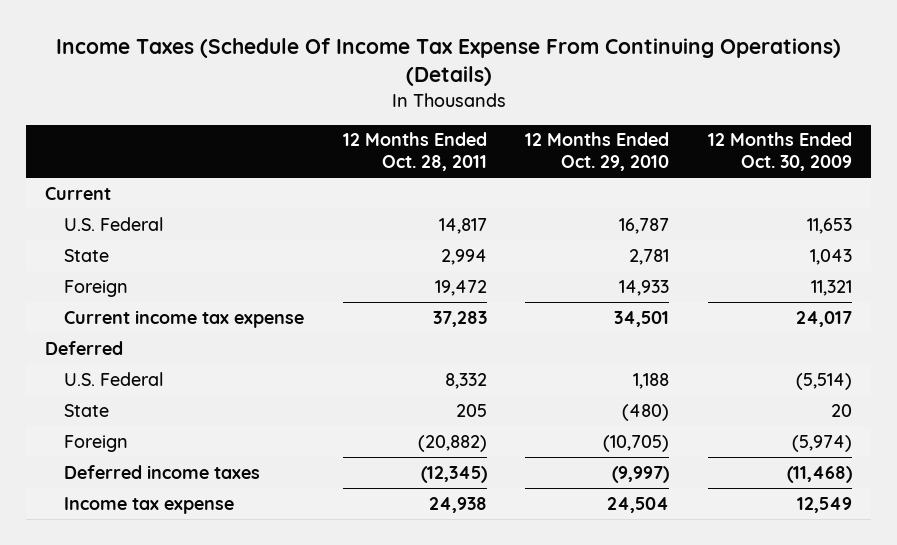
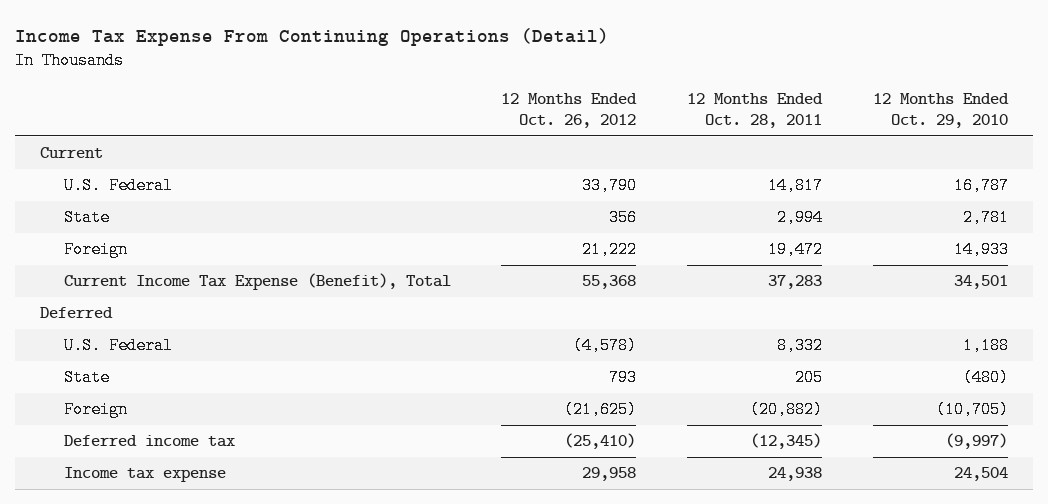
[55,38,841,87] Income Taxes (Schedule Of Income Tax Expense From Continuing Operations) (Details) -> [14,27,609,46] Income Tax Expense From Continuing Operations (Detail)
[707,132,852,172] 12 Months Ended Oct. 30, 2009 -> none
none -> [501,92,638,128] 12 Months Ended Oct. 26, 2012
[63,309,304,328] Current income tax expense -> [63,273,451,291] Current Income Tax Expense (Benefit), Total
[63,464,260,479] Deferred income taxes -> [63,435,235,448] Deferred income tax

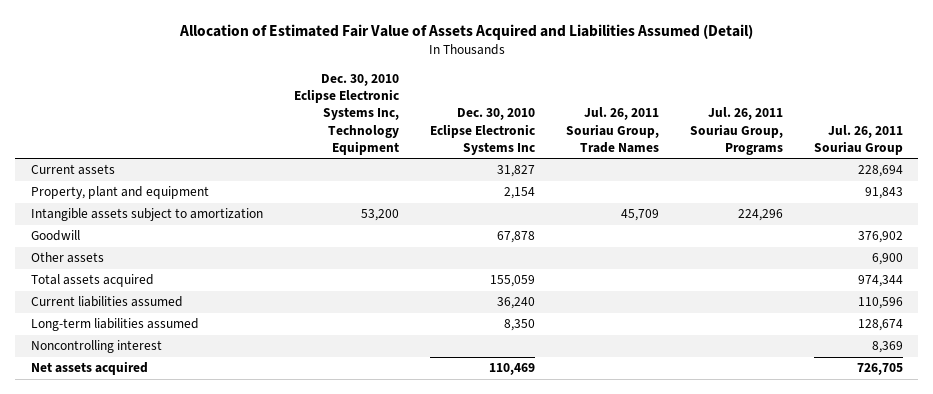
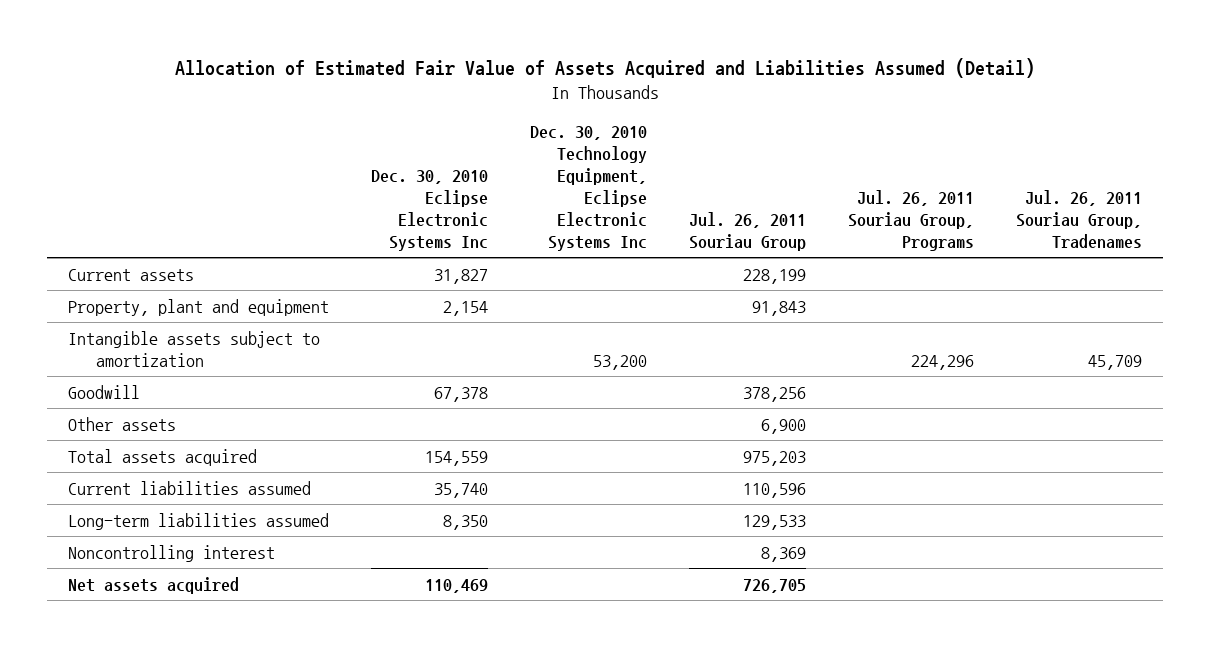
[293,73,399,155] Dec. 30, 2010 Eclipse Electronic Systems Inc, Technology Equipment -> none
[565,107,659,153] Jul. 26, 2011 Souriau Group, Trade Names -> none
none -> [530,126,648,251] Dec. 30, 2010 Technology Equipment, Eclipse Electronic Systems Inc
none -> [1016,189,1143,248] Jul. 26, 2011 Souriau Group, Tradenames
[857,165,903,178] 228,694 -> [743,268,807,284] 228,199
[496,231,535,244] 67,878 -> [433,386,488,402] 67,378
[857,231,903,244] 376,902 -> [743,386,807,402] 378,256
[489,275,535,288] 155,059 -> [424,450,488,466] 154,559
[857,275,903,288] 974,344 -> [743,450,807,466] 975,203
[496,297,535,310] 36,240 -> [433,482,488,498] 35,740
[857,319,903,332] 128,674 -> [743,514,807,530] 129,533

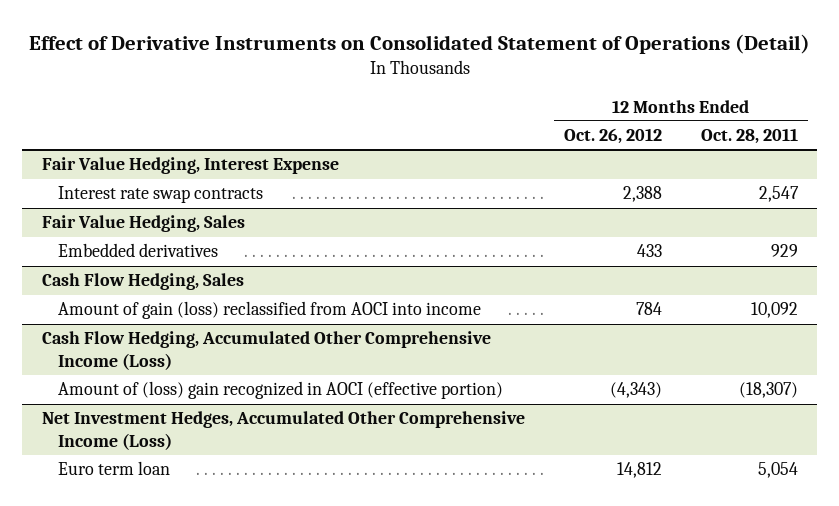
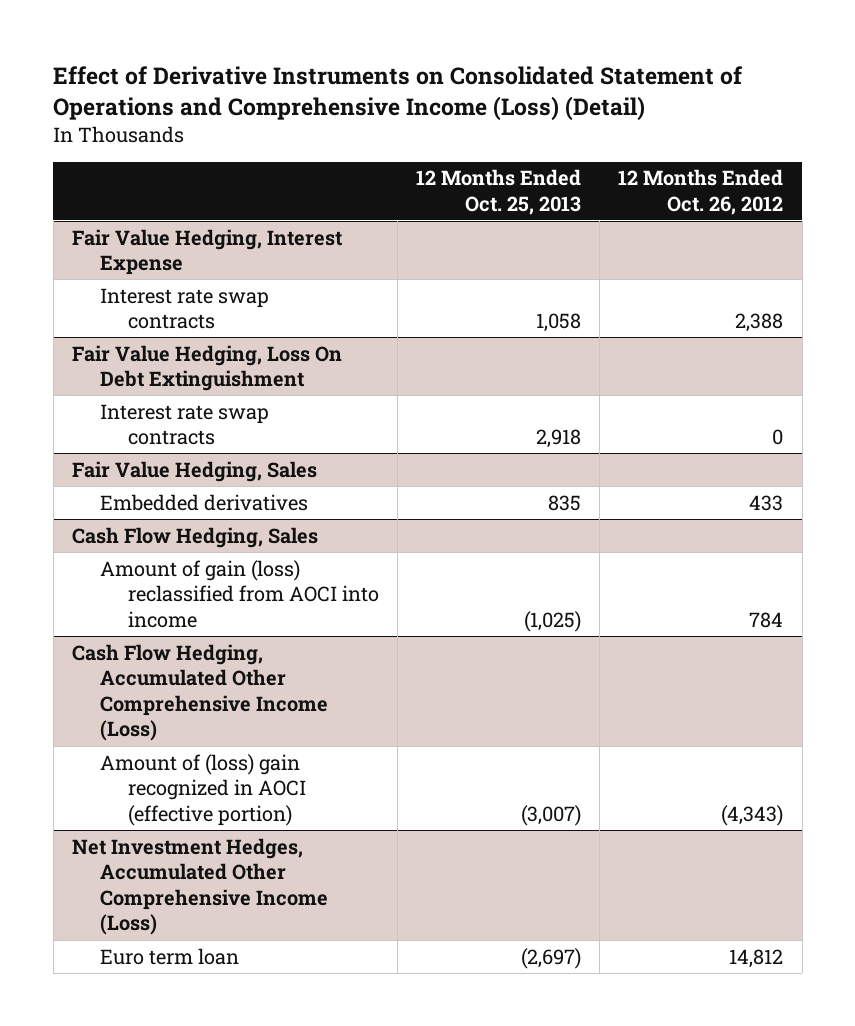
[28,34,810,55] Effect of Derivative Instruments on Consolidated Statement of Operations (Detail) -> [53,65,744,121] Effect of Derivative Instruments on Consolidated Statement of Operations and Comprehensive Income (Loss) (Detail)
[700,128,798,145] Oct. 28, 2011 -> none
none -> [416,169,582,215] 12 Months Ended Oct. 25, 2013
none -> [71,344,342,392] Fair Value Hedging, Loss On Debt Extinguishment
none -> [99,403,269,446] Interest rate swap contracts

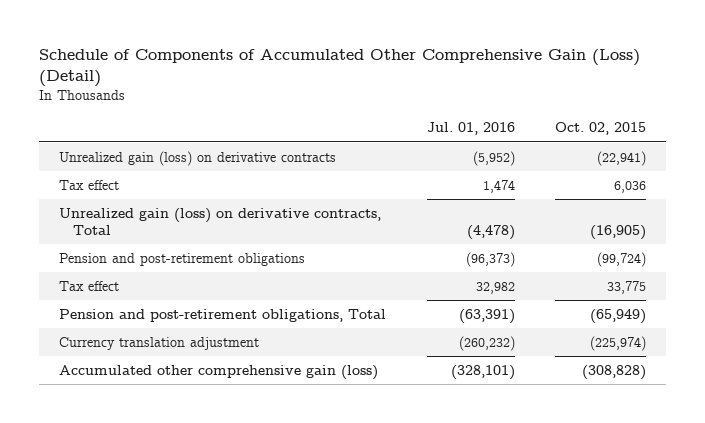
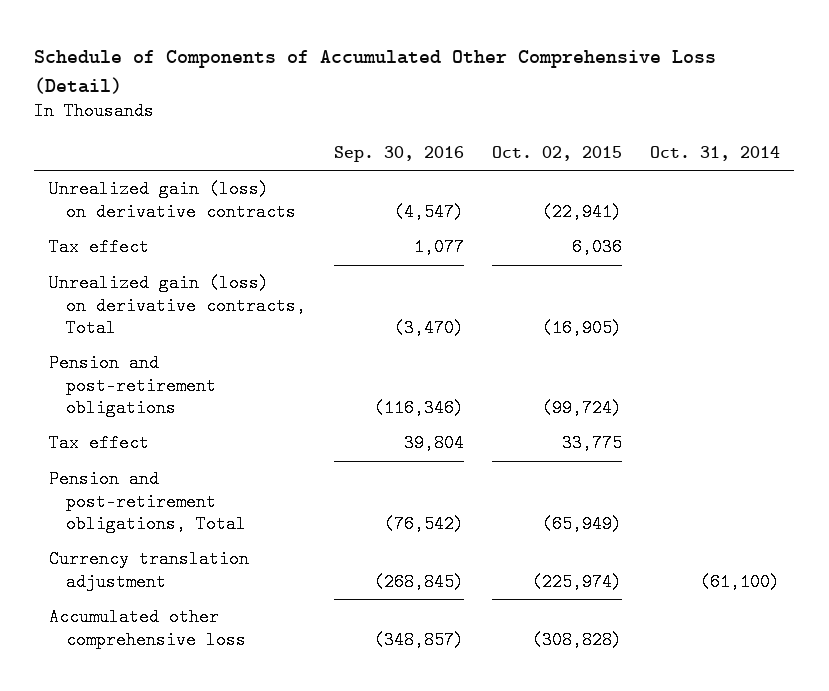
[38,48,640,88] Schedule of Components of Accumulated Other Comprehensive Gain (Loss) (Detail) -> [34,49,717,94] Schedule of Components of Accumulated Other Comprehensive Loss (Detail)
[426,122,515,136] Jul. 01, 2016 -> none
none -> [333,146,464,163] Sep. 30, 2016
none -> [650,146,781,162] Oct. 31, 2014
[58,364,378,380] Accumulated other comprehensive gain (loss) -> [48,608,246,649] Accumulated other comprehensive loss

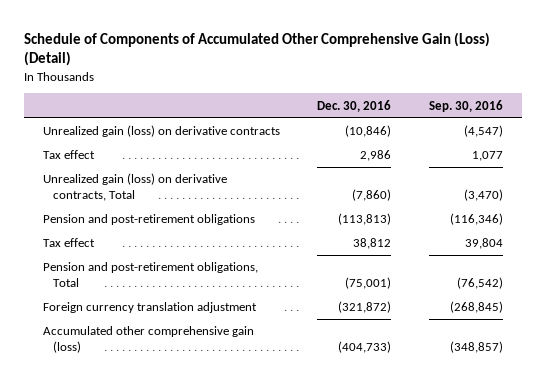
[34,49,717,94] Schedule of Components of Accumulated Other Comprehensive Loss (Detail) -> [23,31,490,67] Schedule of Components of Accumulated Other Comprehensive Gain (Loss) (Detail)
[491,146,622,162] Oct. 02, 2015 -> none
[650,146,781,162] Oct. 31, 2014 -> none
none -> [317,99,392,112] Dec. 30, 2016
[48,550,249,591] Currency translation adjustment -> [42,302,257,314] Foreign currency translation adjustment
[48,608,246,649] Accumulated other comprehensive loss -> [42,326,254,354] Accumulated other comprehensive gain (loss)

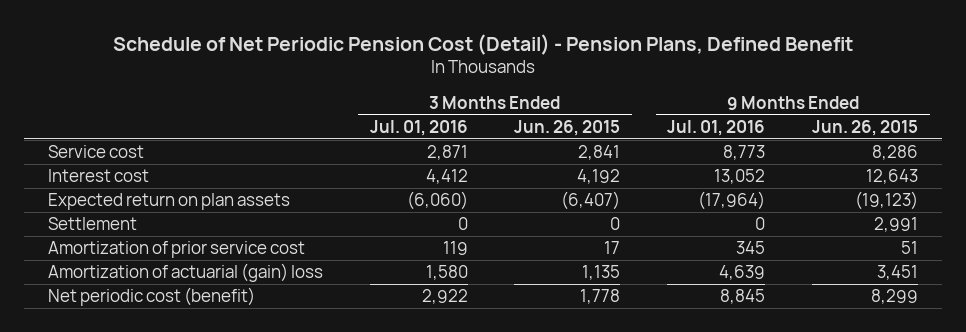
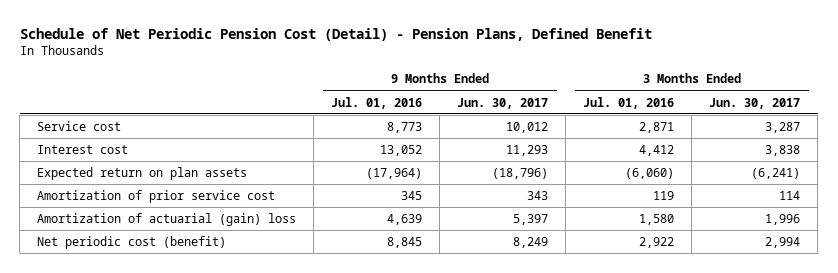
[514,119,621,136] Jun. 26, 2015 -> none
[812,119,919,136] Jun. 26, 2015 -> none
none -> [457,97,549,109] Jun. 30, 2017
none -> [709,97,801,109] Jun. 30, 2017
[47,217,137,231] Settlement -> none

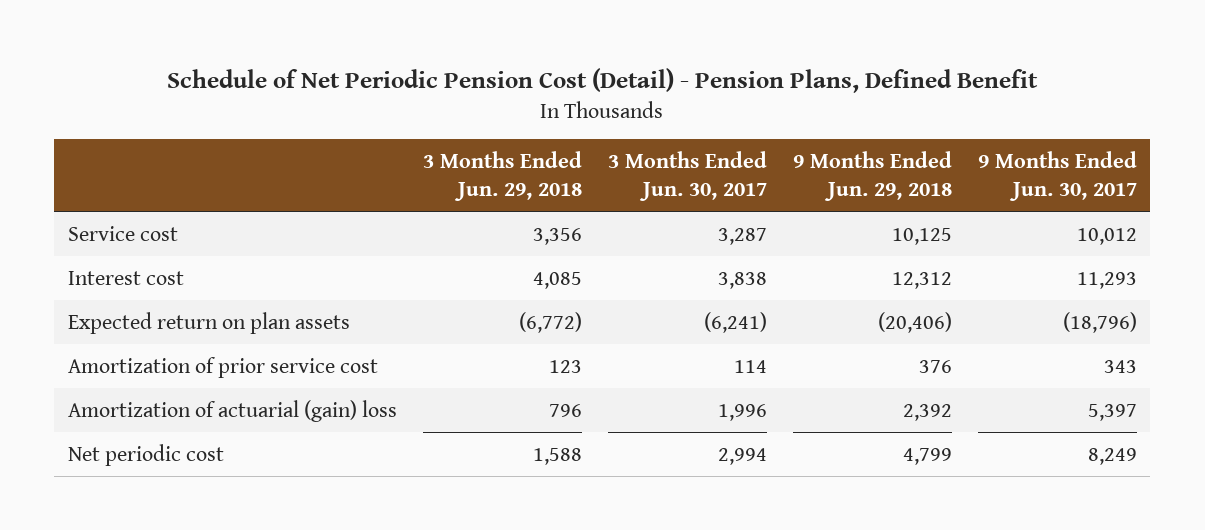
[331,96,423,109] Jul. 01, 2016 -> none
[583,96,675,109] Jul. 01, 2016 -> none
none -> [422,151,582,201] 3 Months Ended Jun. 29, 2018
none -> [793,151,953,201] 9 Months Ended Jun. 29, 2018
[37,236,227,250] Net periodic cost (benefit) -> [67,443,224,466] Net periodic cost

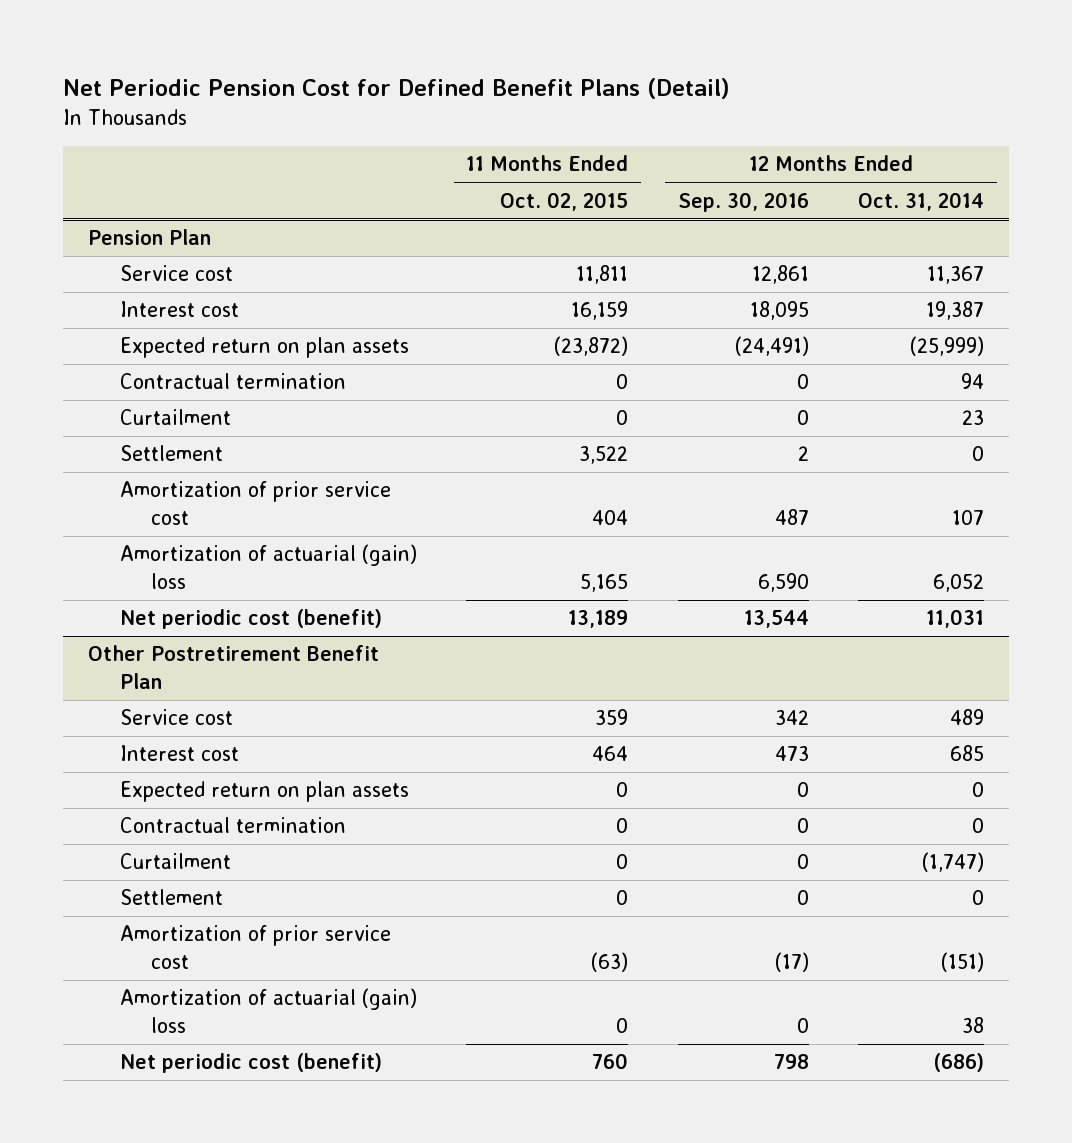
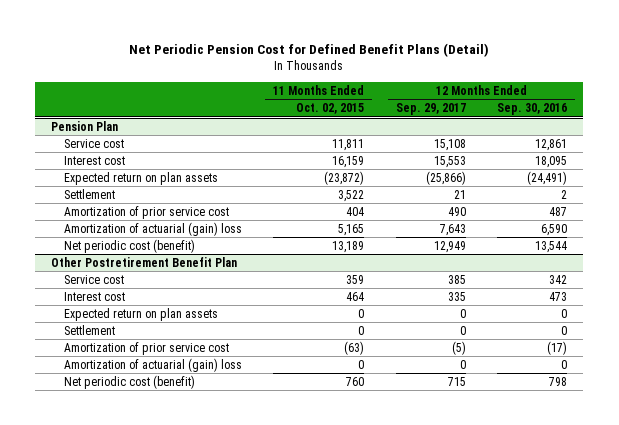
[858,191,985,211] Oct. 31, 2014 -> none
none -> [395,103,466,116] Sep. 29, 2017
[119,373,346,390] Contractual termination -> none
[119,409,231,426] Curtailment -> none
[119,817,346,834] Contractual termination -> none
[119,853,231,870] Curtailment -> none

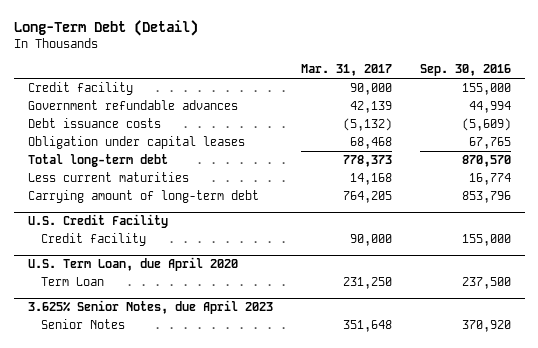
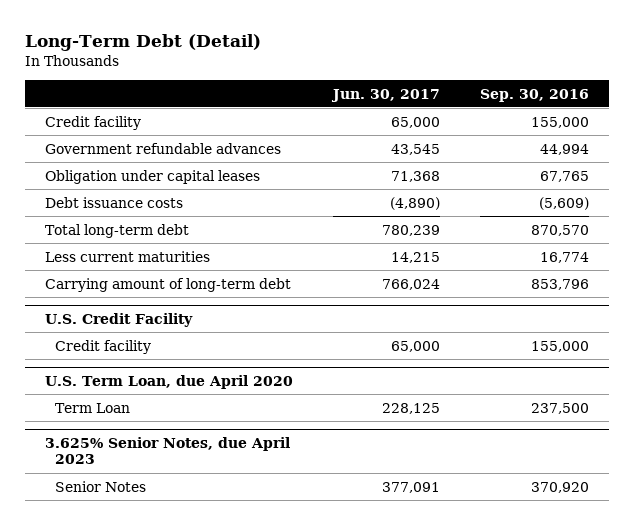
[300,64,392,77] Mar. 31, 2017 -> none
none -> [330,88,440,102] Jun. 30, 2017
[27,118,161,129] Debt issuance costs -> [44,196,183,208] Debt issuance costs

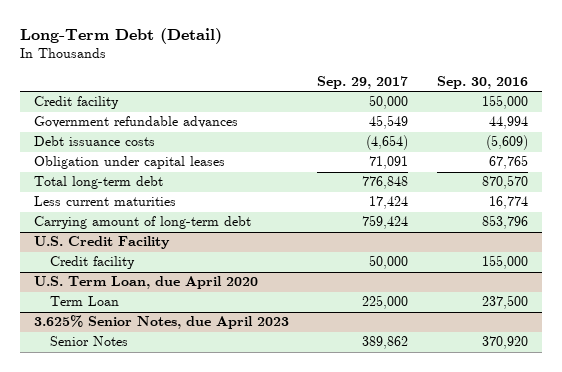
[330,88,440,102] Jun. 30, 2017 -> none
none -> [317,76,409,90] Sep. 29, 2017
[44,169,260,184] Obligation under capital leases -> [33,156,225,170] Obligation under capital leases

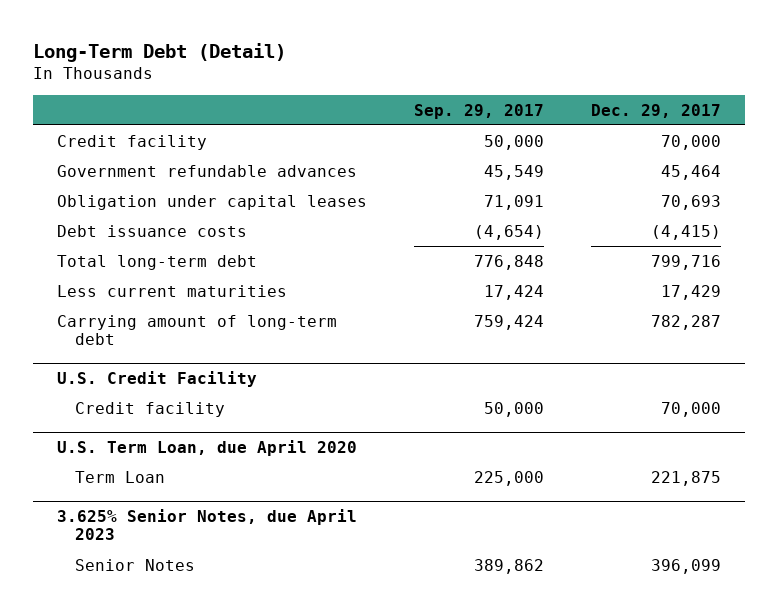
[436,76,528,90] Sep. 30, 2016 -> none
none -> [591,103,722,118] Dec. 29, 2017
[33,136,155,147] Debt issuance costs -> [56,224,247,237] Debt issuance costs

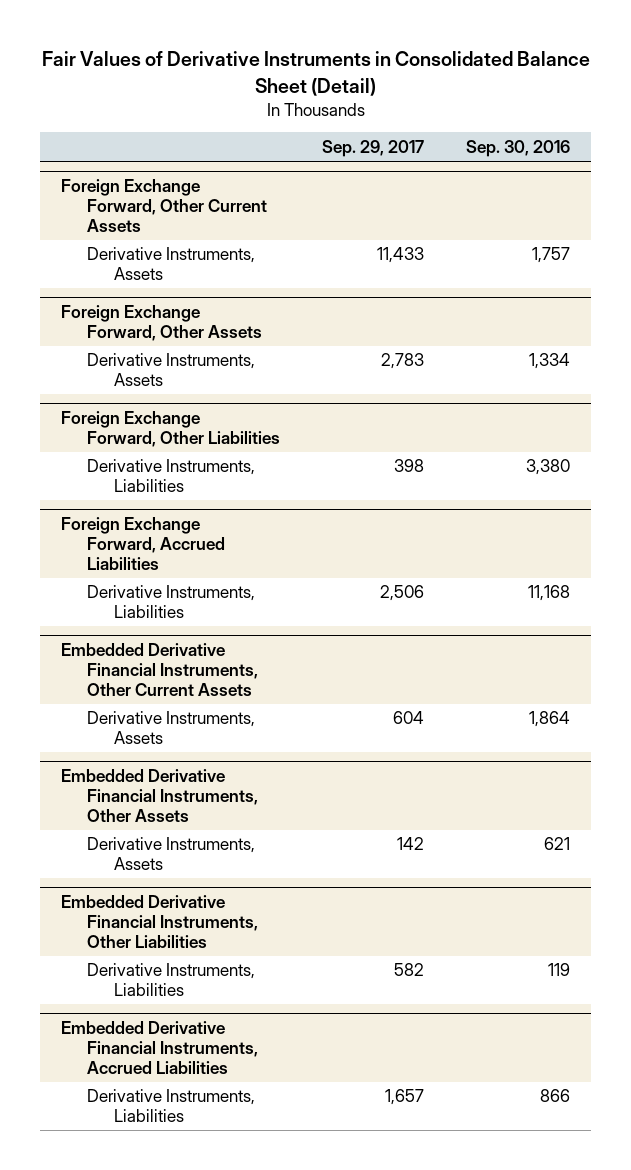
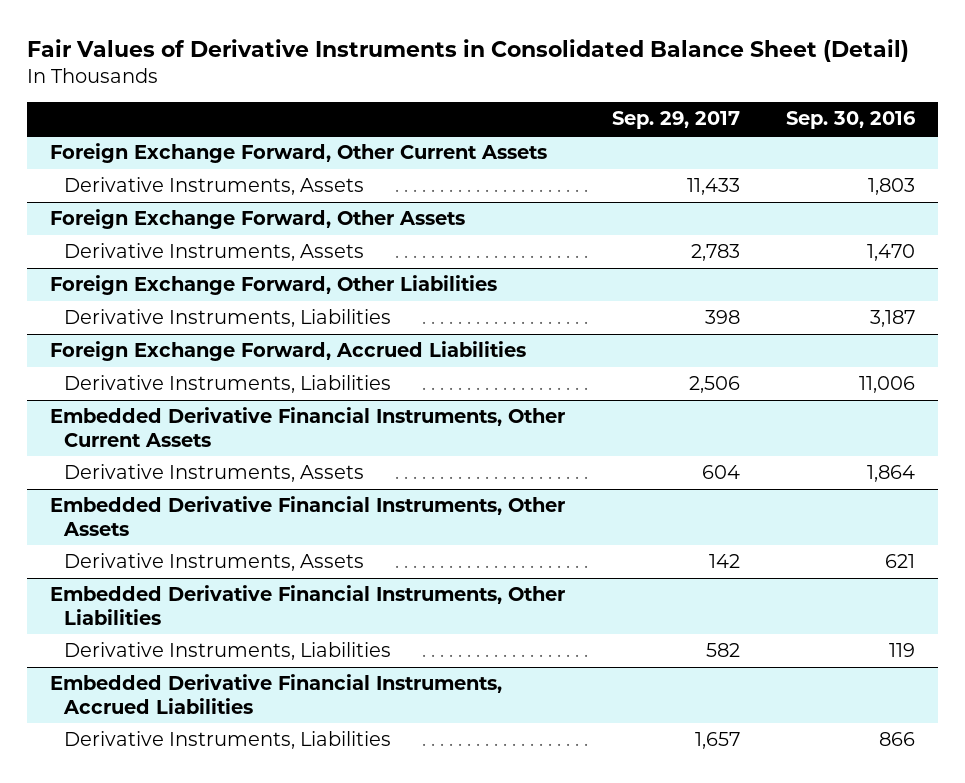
[532,247,571,264] 1,757 -> [868,178,916,196] 1,803
[529,353,571,370] 1,334 -> [867,244,916,262] 1,470
[526,459,571,476] 3,380 -> [870,310,916,328] 3,187
[528,585,571,602] 11,168 -> [859,376,916,394] 11,006

